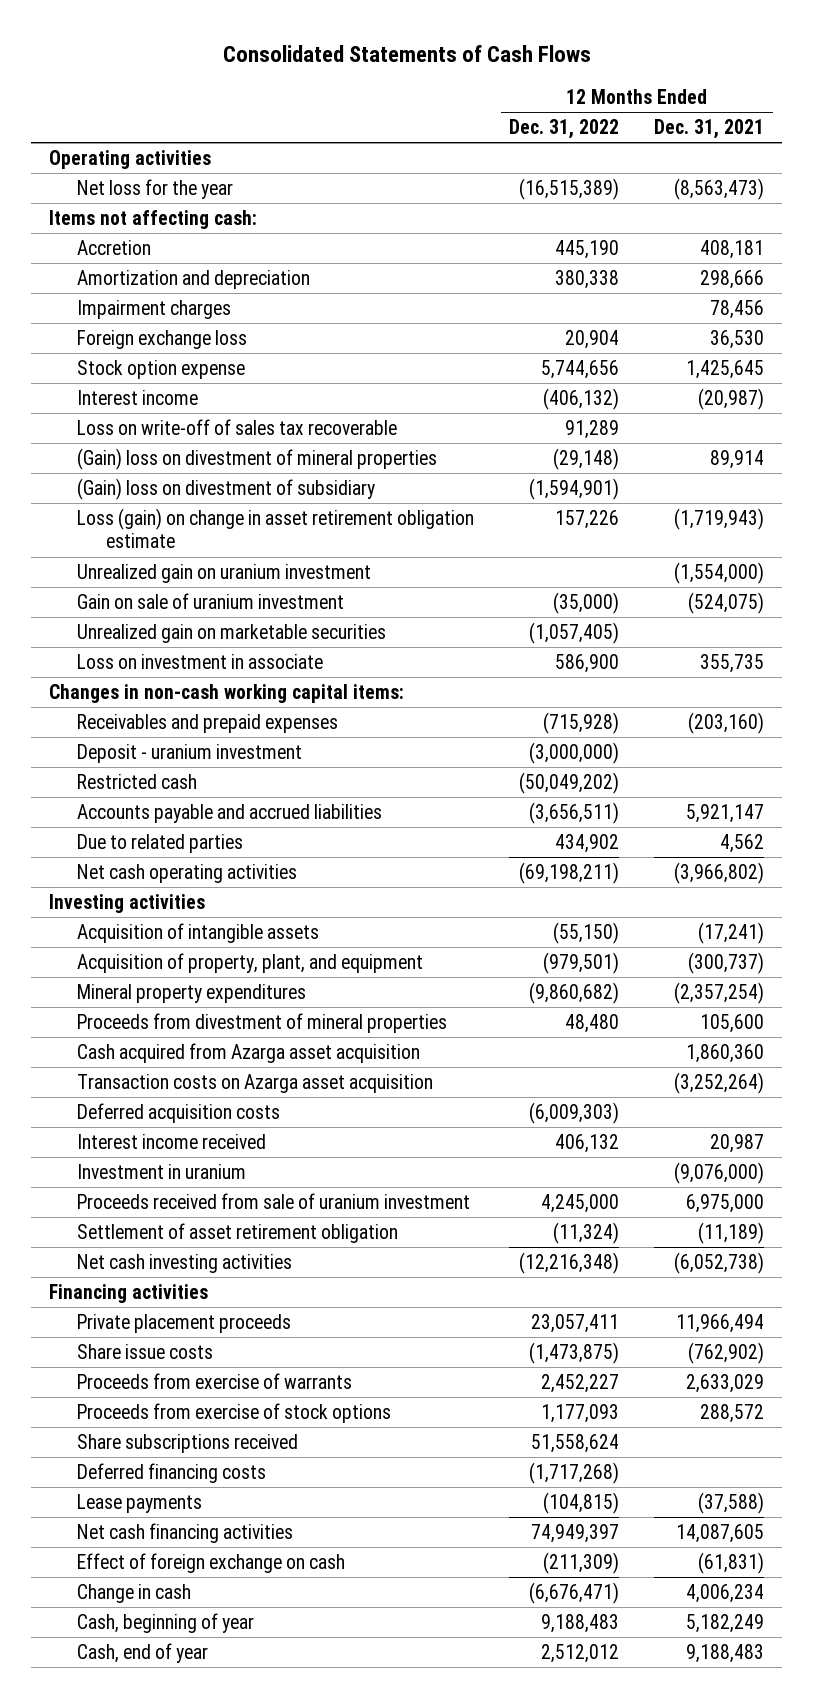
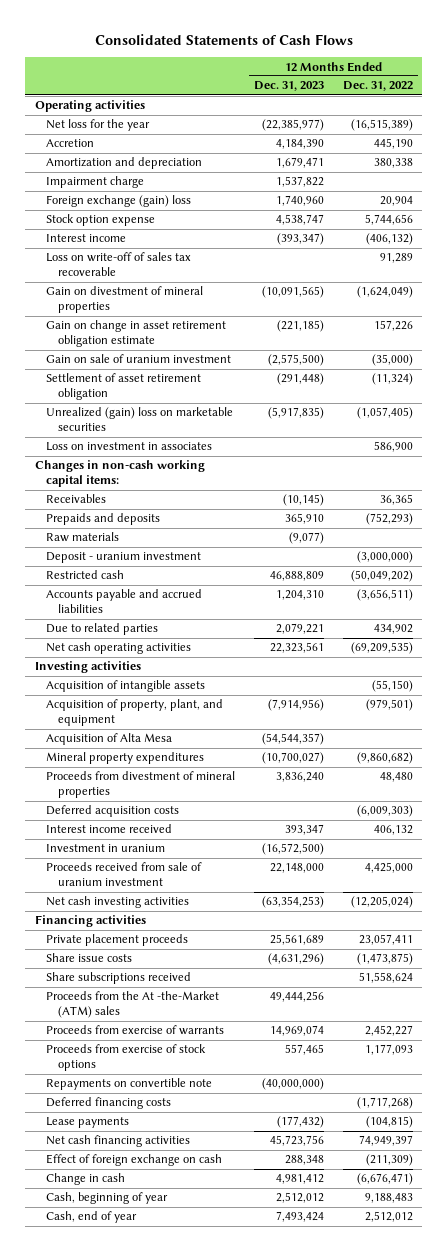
[654,119,765,140] Dec. 31, 2021 -> none
none -> [254,81,325,92] Dec. 31, 2023
[48,210,257,230] Items not affecting cash: -> none
[77,300,232,320] Impairment charges -> [46,176,145,189] Impairment charge
[77,330,248,350] Foreign exchange loss -> [46,195,192,208] Foreign exchange (gain) loss
[77,478,376,501] (Gain) loss on divestment of subsidiary -> none
[77,564,372,584] Unrealized gain on uranium investment -> none
[77,448,438,471] (Gain) loss on divestment of mineral properties -> [46,286,204,314] Gain on divestment of mineral properties
[553,448,620,471] (29,148) -> [356,286,413,299] (1,624,049)
[77,508,475,549] Loss (gain) on change in asset retirement obligation estimate -> [46,320,227,348] Gain on change in asset retirement obligation estimate
[77,1223,399,1244] Settlement of asset retirement obligation -> [46,373,202,401] Settlement of asset retirement obligation
[77,624,387,644] Unrealized gain on marketable securities -> [46,407,234,432] Unrealized (gain) loss on marketable securities
[77,654,324,670] Loss on investment in associate -> [46,442,213,452] Loss on investment in associates
[77,714,339,734] Receivables and prepaid expenses -> [46,494,107,504] Receivables
[543,712,620,735] (715,928) -> [379,494,413,506] 36,365
none -> [46,513,161,526] Prepaids and deposits
none -> [46,532,120,543] Raw materials
[519,862,620,885] (69,198,211) -> [350,642,413,655] (69,209,535)
none -> [46,733,173,746] Acquisition of Alta Mesa
[77,1043,421,1064] Cash acquired from Azarga asset acquisition -> none
[77,1074,434,1094] Transaction costs on Azarga asset acquisition -> none
[541,1194,620,1214] 4,245,000 -> [364,862,413,874] 4,425,000
[519,1252,620,1275] (12,216,348) -> [350,896,413,909] (12,205,024)
[77,1434,299,1454] Share subscriptions received -> [46,972,192,985] Share subscriptions received
none -> [46,991,220,1019] Proceeds from the At -the-Market (ATM) sales
none -> [46,1078,213,1091] Repayments on convertible note

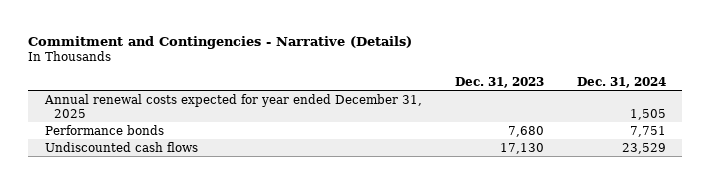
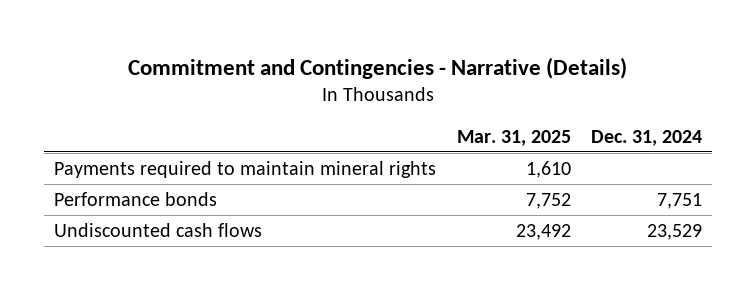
[454,76,544,88] Dec. 31, 2023 -> none
none -> [456,129,571,146] Mar. 31, 2025
[43,93,422,118] Annual renewal costs expected for year ended December 31, 2025 -> none
none -> [54,160,437,178] Payments required to maintain mineral rights

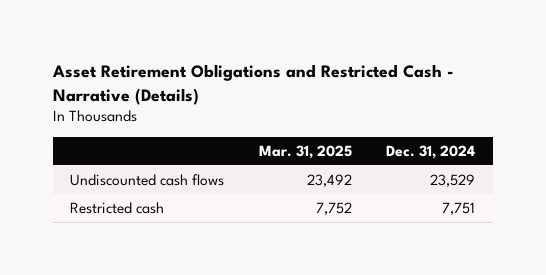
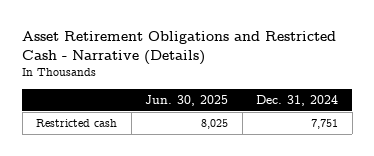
[258,144,352,159] Mar. 31, 2025 -> none
none -> [145,94,229,106] Jun. 30, 2025
[70,174,225,187] Undiscounted cash flows -> none

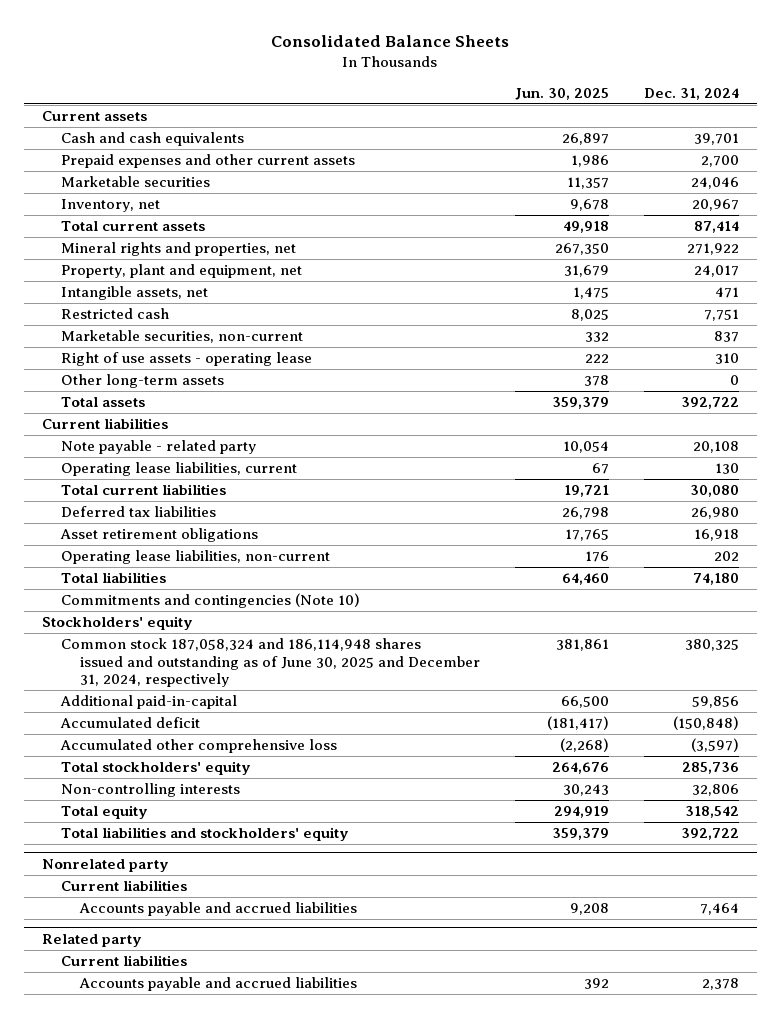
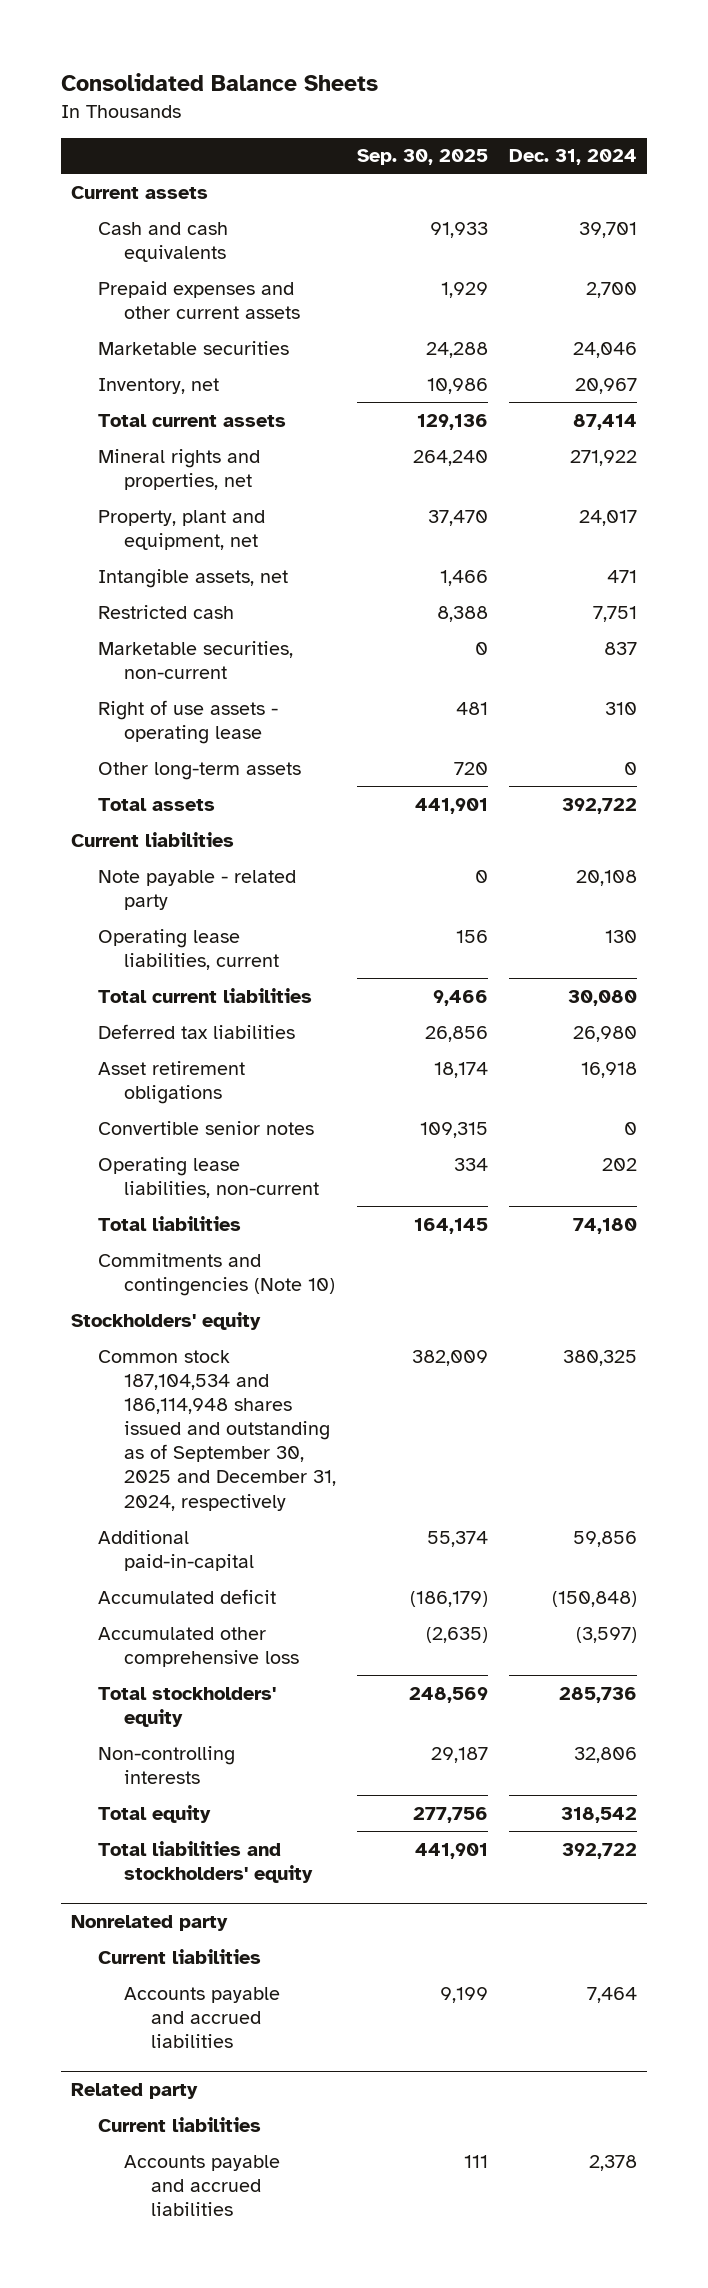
[514,87,609,100] Jun. 30, 2025 -> none
none -> [356,149,488,166] Sep. 30, 2025
none -> [97,1120,314,1135] Convertible senior notes
[60,638,480,688] Common stock 187,058,324 and 186,114,948 shares issued and outstanding as of June 30, 2025 and December 31, 2024, respectively -> [97,1349,337,1511] Common stock 187,104,534 and 186,114,948 shares issued and outstanding as of September 30, 2025 and December 31, 2024, respectively

